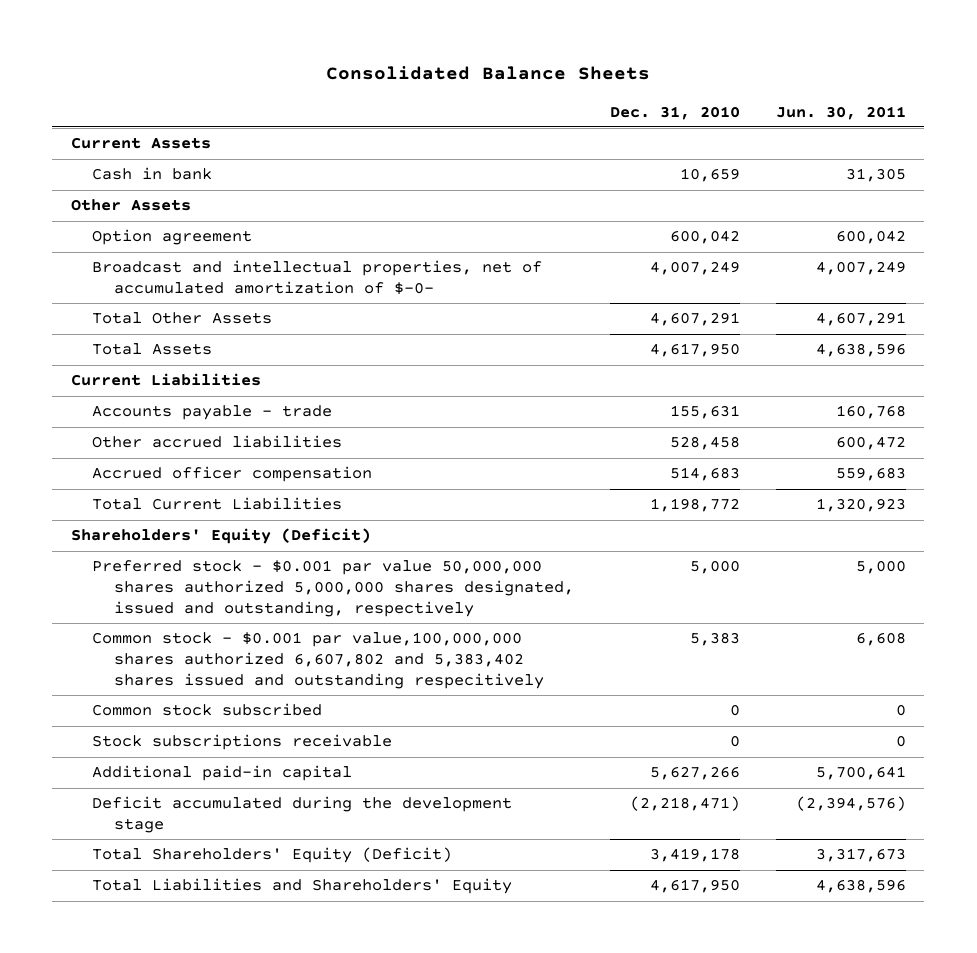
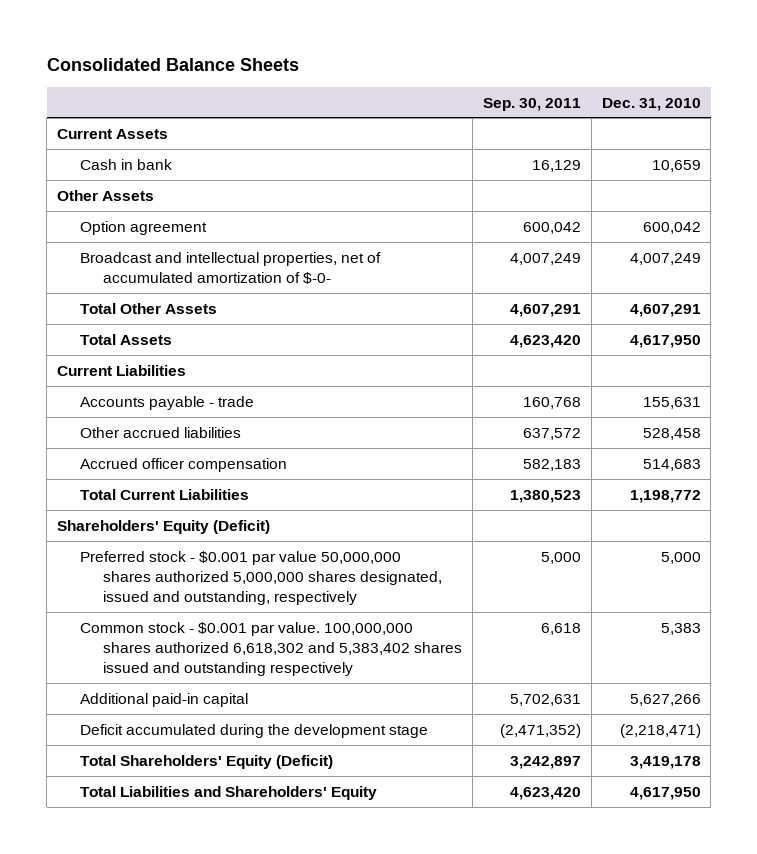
[776,105,907,120] Jun. 30, 2011 -> none
none -> [482,97,581,111] Sep. 30, 2011
[92,703,323,717] Common stock subscribed -> none
[92,734,393,751] Stock subscriptions receivable -> none
[92,632,544,690] Common stock - $0.001 par value,100,000,000 shares authorized 6,607,802 and 5,383,402 shares issued and outstanding respecitively -> [80,621,463,677] Common stock - $0.001 par value. 100,000,000 shares authorized 6,618,302 and 5,383,402 shares issued and outstanding respectively

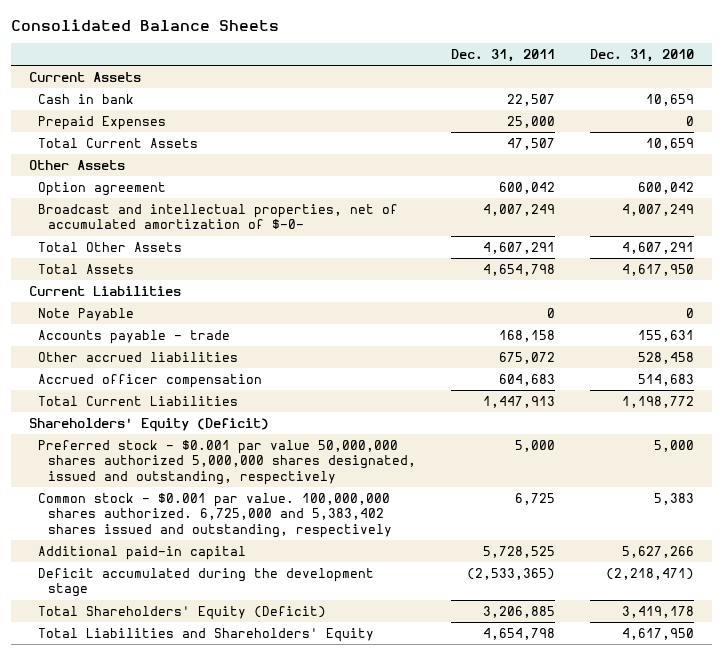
[482,97,581,111] Sep. 30, 2011 -> none
none -> [451,48,556,62] Dec. 31, 2011
none -> [38,115,167,130] Prepaid Expenses
none -> [38,137,199,148] Total Current Assets
none -> [38,307,135,321] Note Payable
[80,621,463,677] Common stock - $0.001 par value. 100,000,000 shares authorized 6,618,302 and 5,383,402 shares issued and outstanding respectively -> [38,492,392,539] Common stock - $0.001 par value. 100,000,000 shares authorized. 6,725,000 and 5,383,402 shares issued and outstanding, respectively

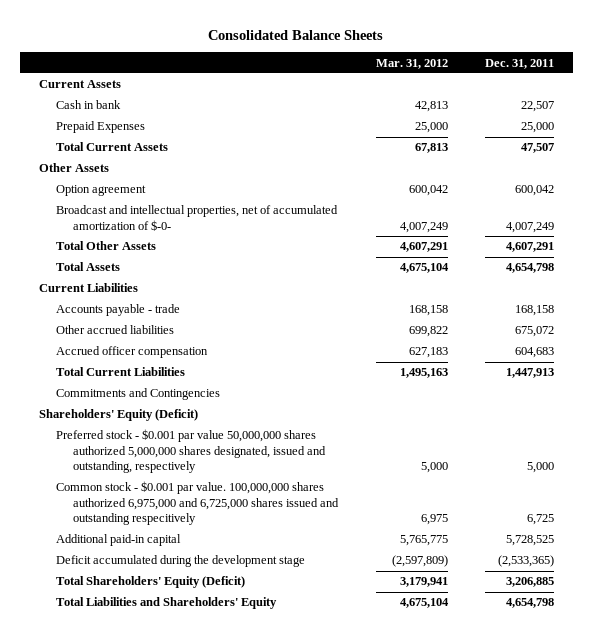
[590,48,695,62] Dec. 31, 2010 -> none
none -> [375,58,448,69] Mar. 31, 2012
[38,307,135,321] Note Payable -> none
none -> [55,388,220,401] Commitments and Contingencies
[38,492,392,539] Common stock - $0.001 par value. 100,000,000 shares authorized. 6,725,000 and 5,383,402 shares issued and outstanding, respectively -> [55,481,340,526] Common stock - $0.001 par value. 100,000,000 shares authorized 6,975,000 and 6,725,000 shares issued and outstanding respecitively

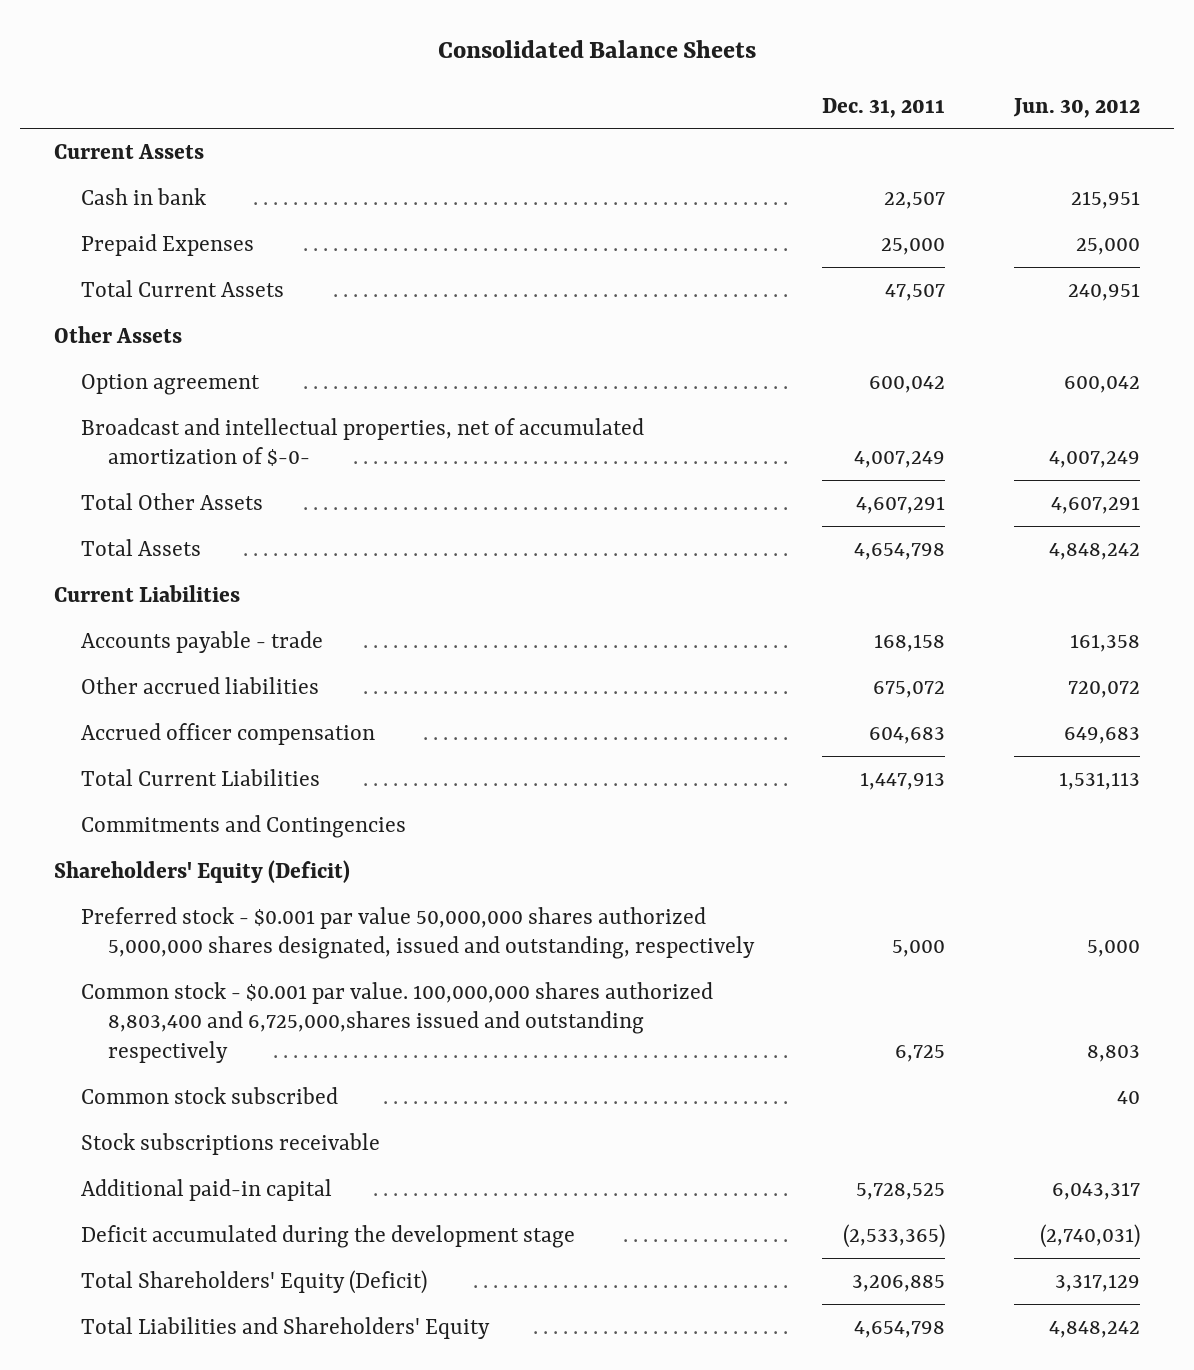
[375,58,448,69] Mar. 31, 2012 -> none
none -> [1012,97,1140,118] Jun. 30, 2012
[55,481,340,526] Common stock - $0.001 par value. 100,000,000 shares authorized 6,975,000 and 6,725,000 shares issued and outstanding respecitively -> [81,981,714,1063] Common stock - $0.001 par value. 100,000,000 shares authorized 8,803,400 and 6,725,000,shares issued and outstanding respectively
none -> [81,1086,339,1104] Common stock subscribed
none -> [81,1132,381,1155] Stock subscriptions receivable

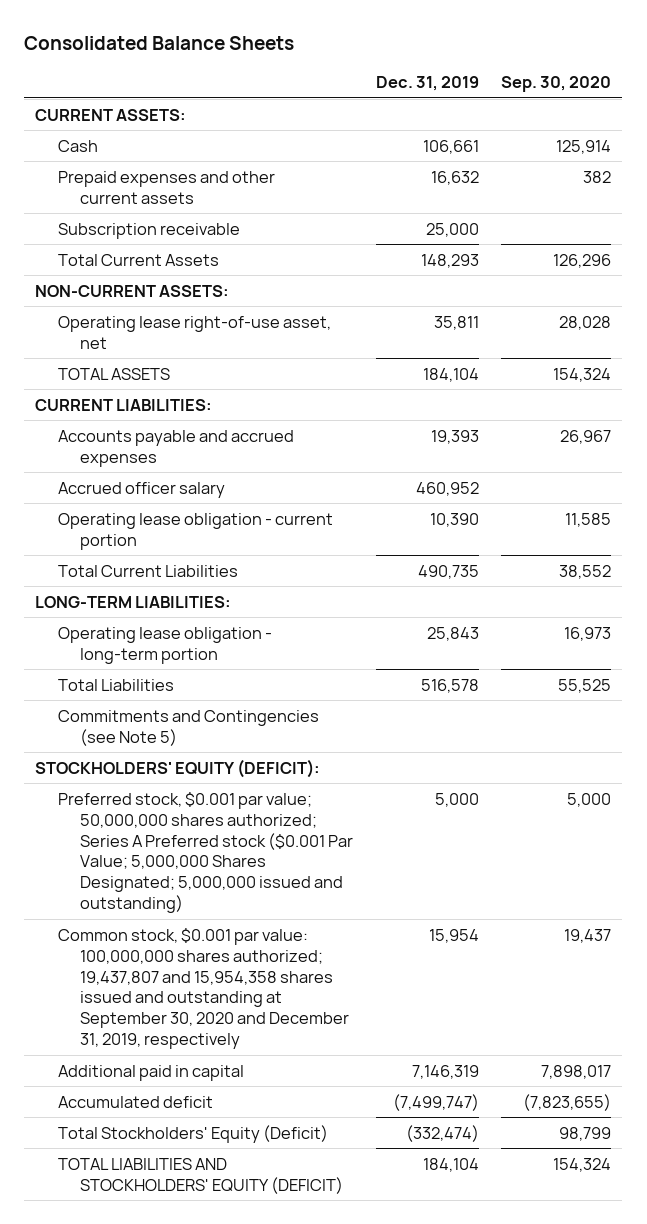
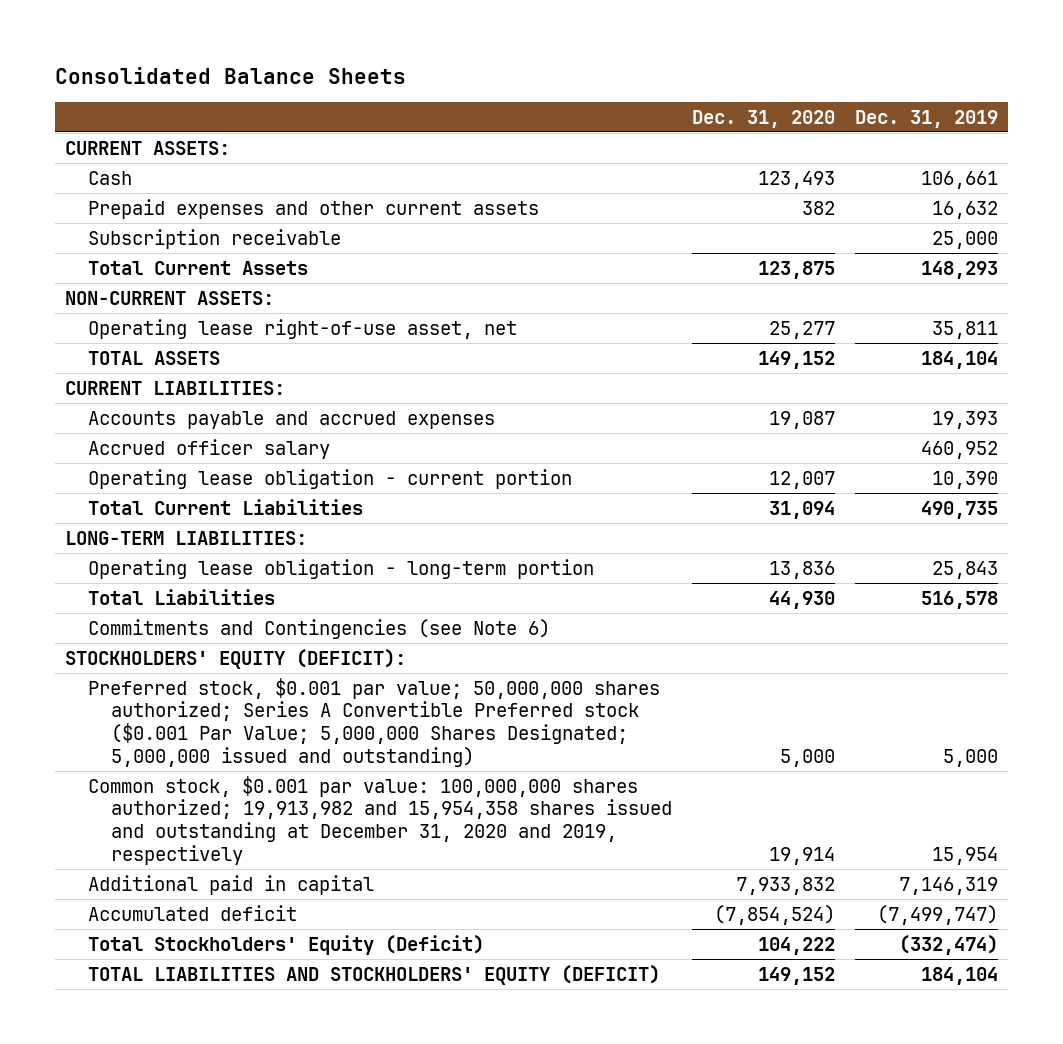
[501,76,612,93] Sep. 30, 2020 -> none
none -> [692,109,836,128] Dec. 31, 2020
[57,709,319,746] Commitments and Contingencies (see Note 5) -> [88,618,551,639] Commitments and Contingencies (see Note 6)
[57,791,353,914] Preferred stock, $0.001 par value; 50,000,000 shares authorized; Series A Preferred stock ($0.001 Par Value; 5,000,000 Shares Designated; 5,000,000 issued and outstanding) -> [88,677,661,768] Preferred stock, $0.001 par value; 50,000,000 shares authorized; Series A Convertible Preferred stock ($0.001 Par Value; 5,000,000 Shares Designated; 5,000,000 issued and outstanding)
[57,927,349,1050] Common stock, $0.001 par value: 100,000,000 shares authorized; 19,437,807 and 15,954,358 shares issued and outstanding at September 30, 2020 and December 31, 2019, respectively -> [88,775,673,866] Common stock, $0.001 par value: 100,000,000 shares authorized; 19,913,982 and 15,954,358 shares issued and outstanding at December 31, 2020 and 2019, respectively

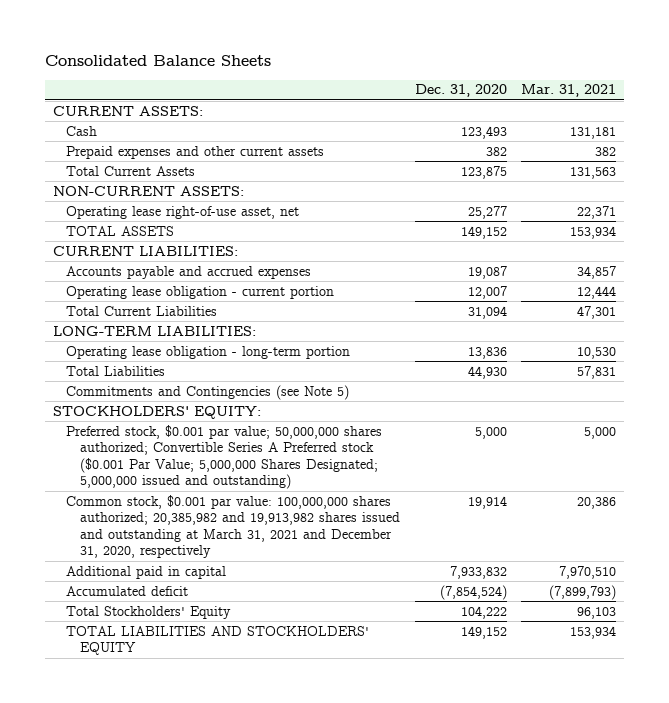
[855,109,999,128] Dec. 31, 2019 -> none
none -> [521,84,617,98] Mar. 31, 2021
[88,228,342,249] Subscription receivable -> none
[88,438,331,459] Accrued officer salary -> none
[88,618,551,639] Commitments and Contingencies (see Note 6) -> [66,384,350,400] Commitments and Contingencies (see Note 5)
[65,648,407,669] STOCKHOLDERS' EQUITY (DEFICIT): -> [52,405,261,419] STOCKHOLDERS' EQUITY:
[88,677,661,768] Preferred stock, $0.001 par value; 50,000,000 shares authorized; Series A Convertible Preferred stock ($0.001 Par Value; 5,000,000 Shares Designated; 5,000,000 issued and outstanding) -> [66,424,383,490] Preferred stock, $0.001 par value; 50,000,000 shares authorized; Convertible Series A Preferred stock ($0.001 Par Value; 5,000,000 Shares Designated; 5,000,000 issued and outstanding)
[88,775,673,866] Common stock, $0.001 par value: 100,000,000 shares authorized; 19,913,982 and 15,954,358 shares issued and outstanding at December 31, 2020 and 2019, respectively -> [66,494,400,559] Common stock, $0.001 par value: 100,000,000 shares authorized; 20,385,982 and 19,913,982 shares issued and outstanding at March 31, 2021 and December 31, 2020, respectively
[88,934,485,955] Total Stockholders' Equity (Deficit) -> [66,605,232,619] Total Stockholders' Equity
[88,964,661,985] TOTAL LIABILITIES AND STOCKHOLDERS' EQUITY (DEFICIT) -> [66,625,370,656] TOTAL LIABILITIES AND STOCKHOLDERS' EQUITY

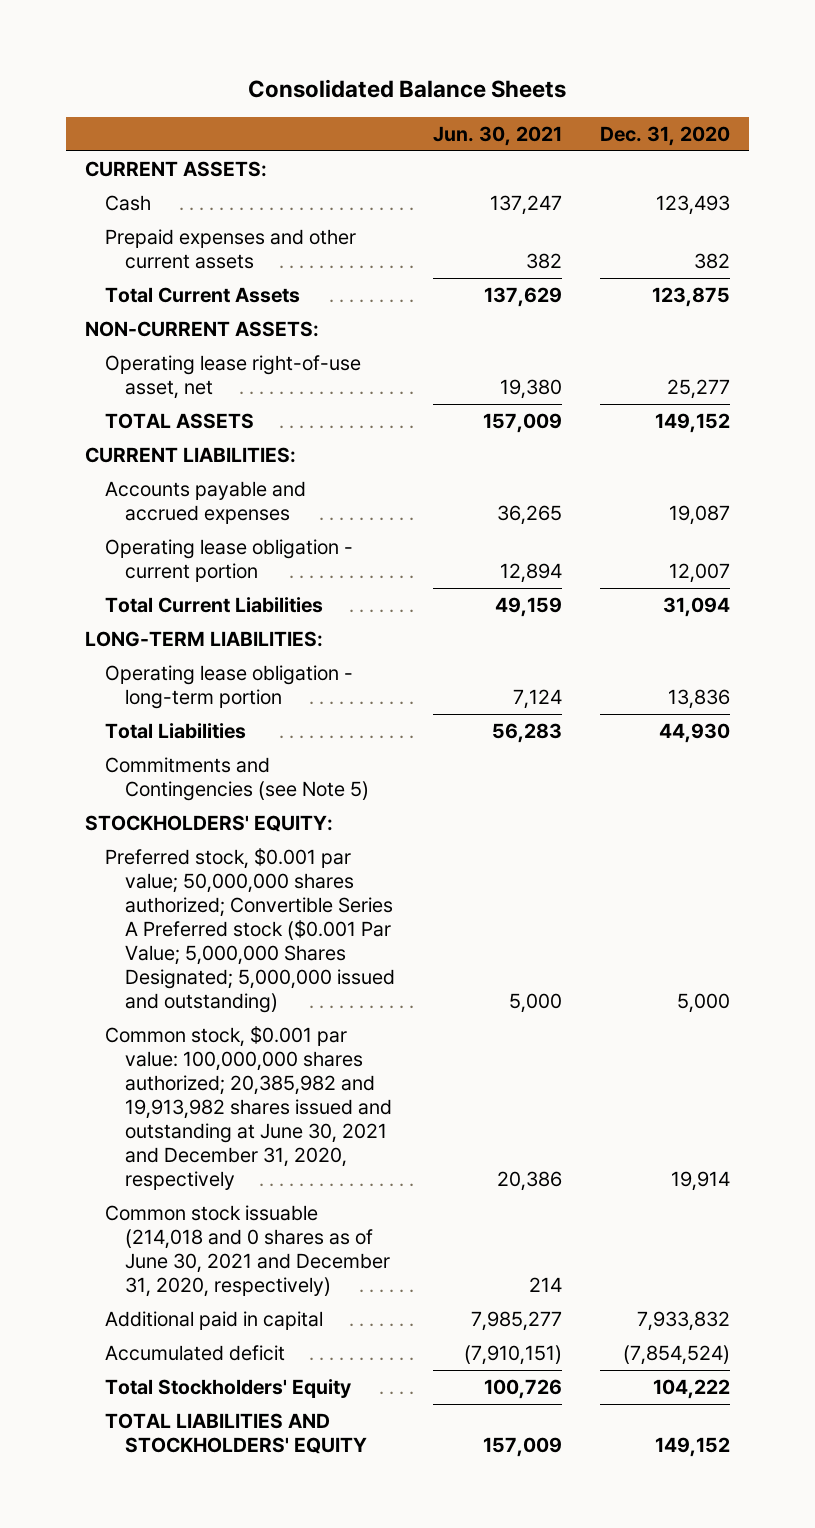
[521,84,617,98] Mar. 31, 2021 -> none
none -> [433,125,563,146] Jun. 30, 2021
[66,494,400,559] Common stock, $0.001 par value: 100,000,000 shares authorized; 20,385,982 and 19,913,982 shares issued and outstanding at March 31, 2021 and December 31, 2020, respectively -> [104,1026,393,1190] Common stock, $0.001 par value: 100,000,000 shares authorized; 20,385,982 and 19,913,982 shares issued and outstanding at June 30, 2021 and December 31, 2020, respectively
none -> [104,1205,391,1297] Common stock issuable (214,018 and 0 shares as of June 30, 2021 and December 31, 2020, respectively)

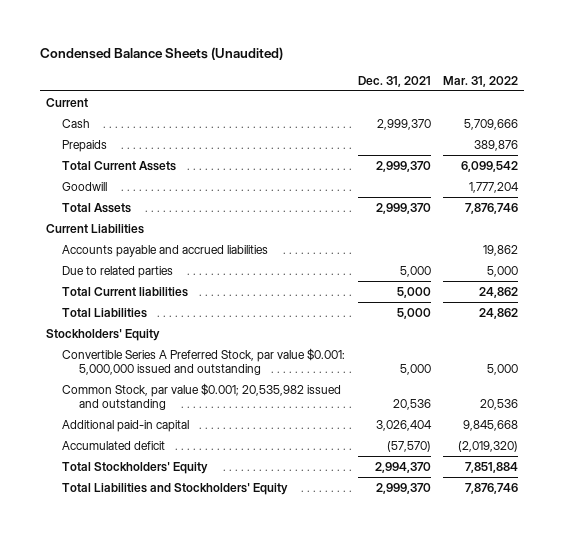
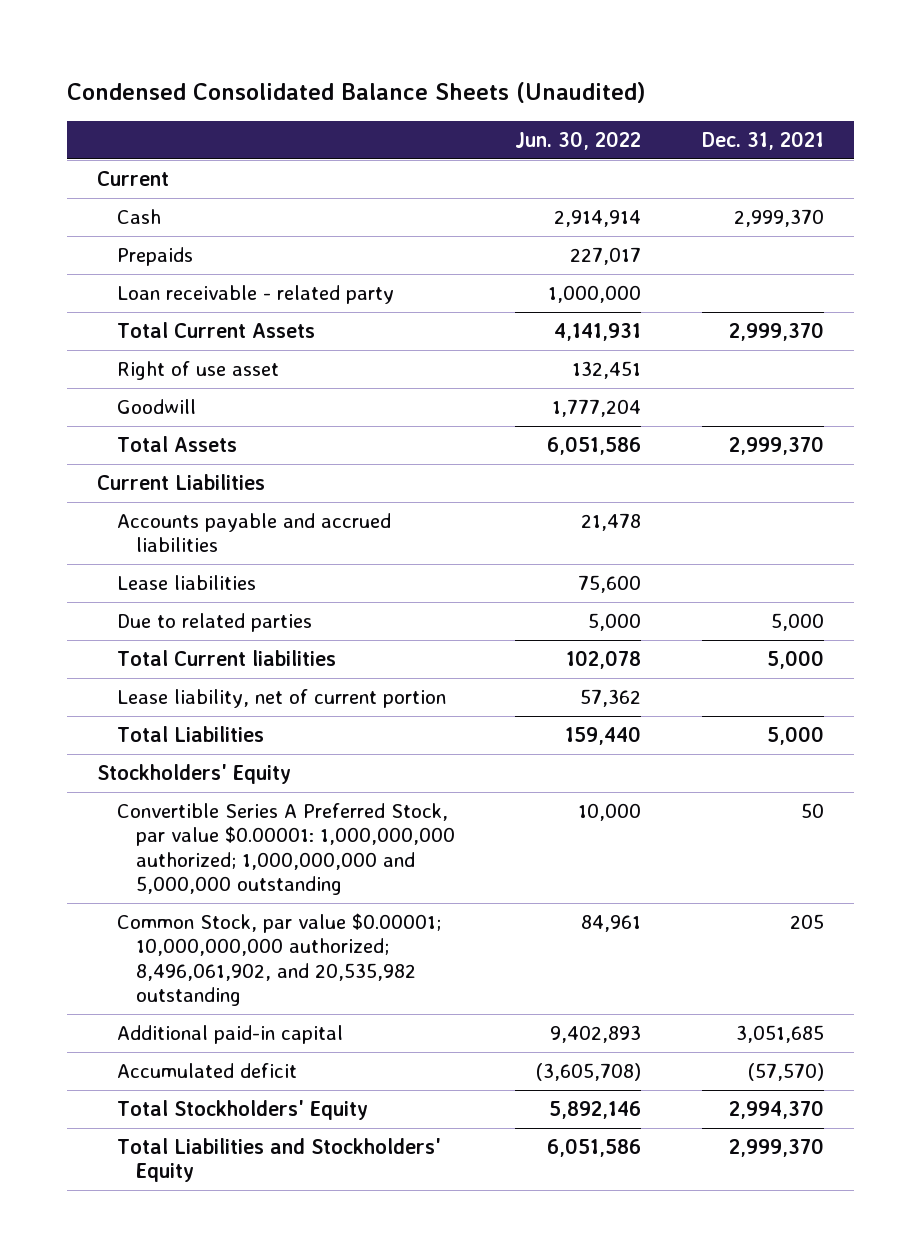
[39,47,283,61] Condensed Balance Sheets (Unaudited) -> [67,81,647,103] Condensed Consolidated Balance Sheets (Unaudited)
[443,75,519,87] Mar. 31, 2022 -> none
none -> [515,130,642,150] Jun. 30, 2022
none -> [116,285,394,305] Loan receivable - related party
none -> [116,361,279,381] Right of use asset
none -> [116,575,256,591] Lease liabilities
none -> [116,689,446,709] Lease liability, net of current portion
[62,347,346,376] Convertible Series A Preferred Stock, par value $0.001: 5,000,000 issued and outstanding -> [116,803,456,895] Convertible Series A Preferred Stock, par value $0.00001: 1,000,000,000 authorized; 1,000,000,000 and 5,000,000 outstanding
[399,364,431,376] 5,000 -> [800,803,824,819] 50
[62,382,342,411] Common Stock, par value $0.001; 20,535,982 issued and outstanding -> [116,913,441,1006] Common Stock, par value $0.00001; 10,000,000,000 authorized; 8,496,061,902, and 20,535,982 outstanding
[392,399,431,411] 20,536 -> [789,914,824,930] 205
[375,419,432,431] 3,026,404 -> [735,1025,824,1044] 3,051,685

